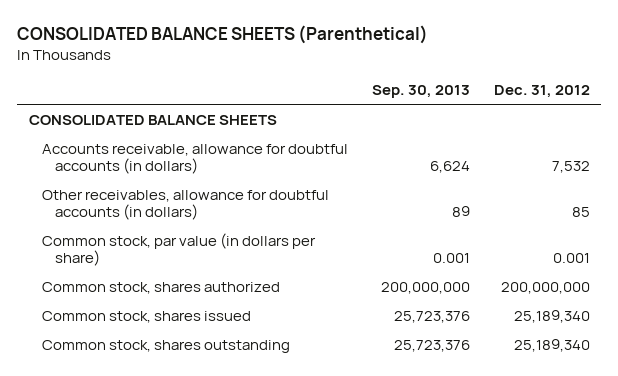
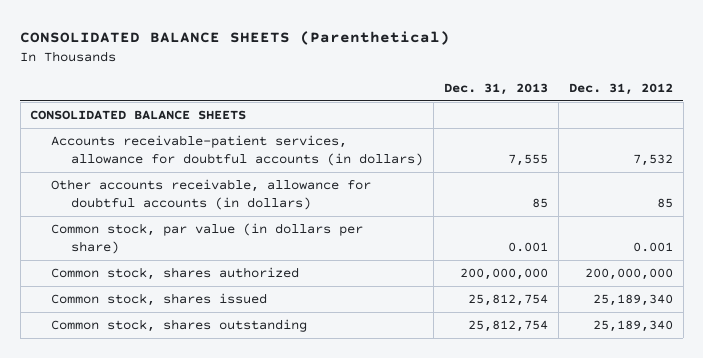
[371,85,470,99] Sep. 30, 2013 -> none
none -> [443,83,548,96] Dec. 31, 2013
[41,143,348,175] Accounts receivable, allowance for doubtful accounts (in dollars) -> [50,135,423,166] Accounts receivable-patient services, allowance for doubtful accounts (in dollars)
[41,189,329,221] Other receivables, allowance for doubtful accounts (in dollars) -> [50,179,371,210] Other accounts receivable, allowance for doubtful accounts (in dollars)

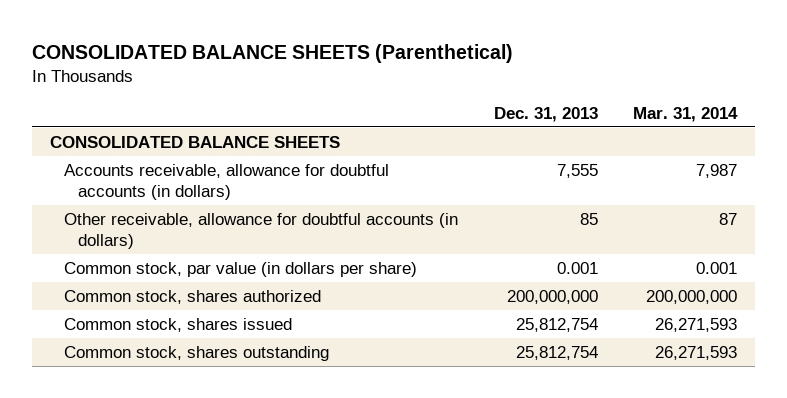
[568,83,673,96] Dec. 31, 2012 -> none
none -> [632,106,738,122] Mar. 31, 2014
[50,135,423,166] Accounts receivable-patient services, allowance for doubtful accounts (in dollars) -> [64,163,390,200] Accounts receivable, allowance for doubtful accounts (in dollars)
[50,179,371,210] Other accounts receivable, allowance for doubtful accounts (in dollars) -> [64,212,459,249] Other receivable, allowance for doubtful accounts (in dollars)

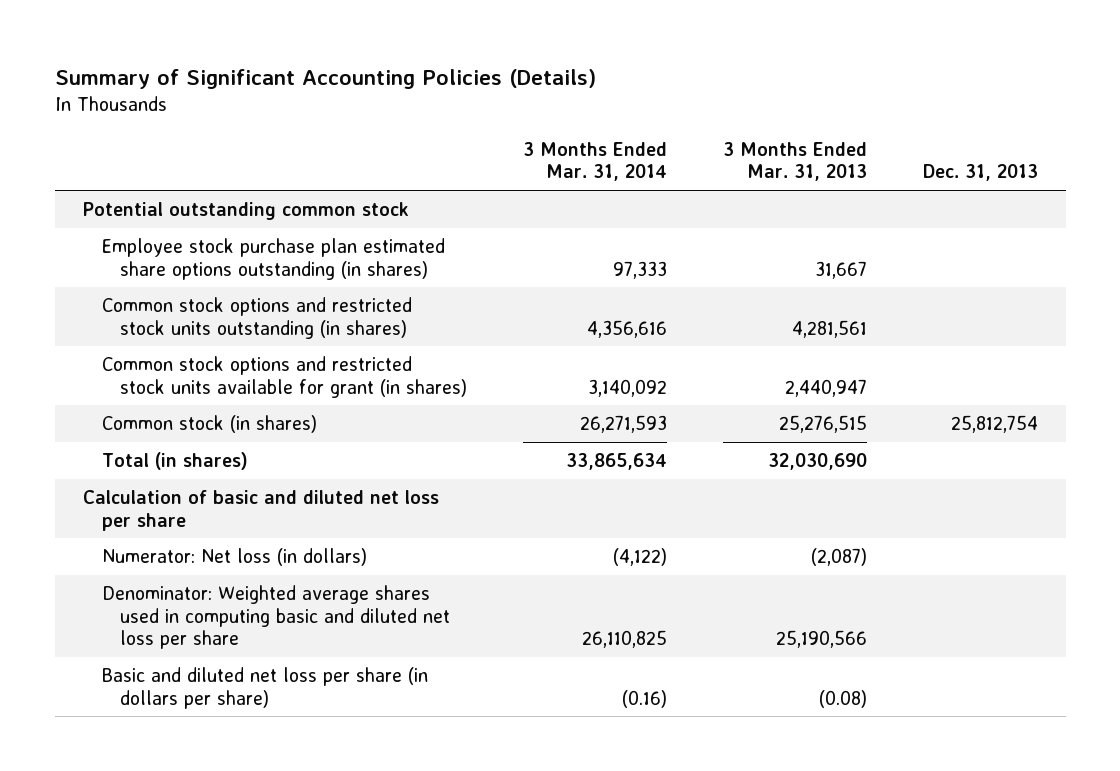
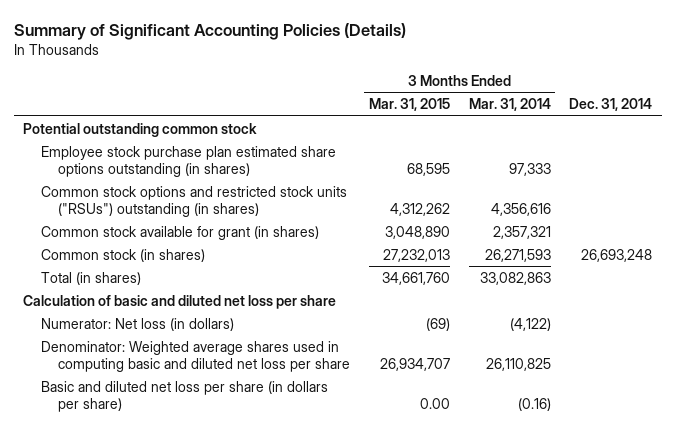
[722,141,867,182] 3 Months Ended Mar. 31, 2013 -> none
[922,164,1038,182] Dec. 31, 2013 -> none
none -> [368,98,450,112] Mar. 31, 2015
none -> [569,98,653,112] Dec. 31, 2014
[101,297,412,339] Common stock options and restricted stock units outstanding (in shares) -> [40,185,347,217] Common stock options and restricted stock units ("RSUs") outstanding (in shares)
[101,356,468,398] Common stock options and restricted stock units available for grant (in shares) -> [40,225,319,240] Common stock available for grant (in shares)
[588,378,668,397] 3,140,092 -> [492,225,551,239] 2,357,321
[566,453,668,471] 33,865,634 -> [479,271,551,285] 33,082,863

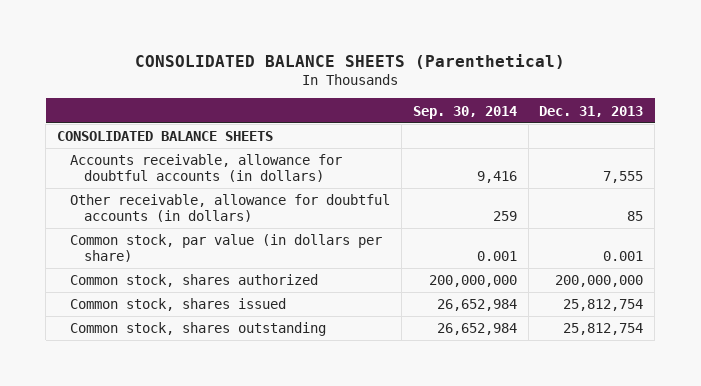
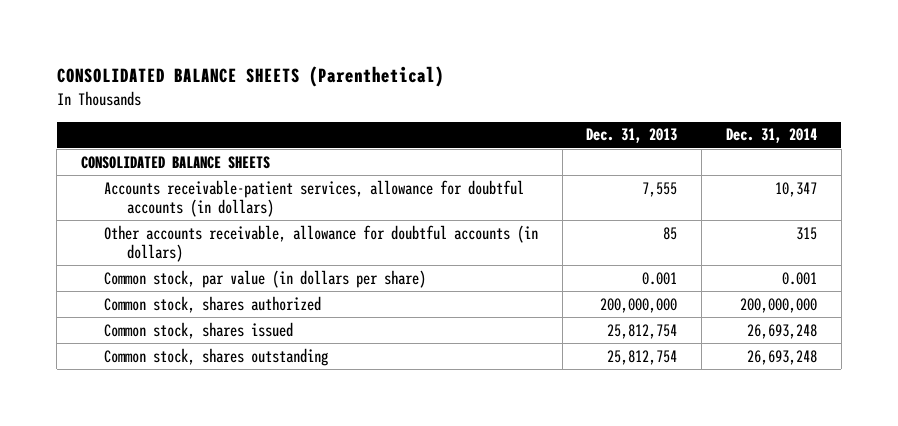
[412,105,517,119] Sep. 30, 2014 -> none
none -> [725,128,817,144] Dec. 31, 2014
[70,154,343,182] Accounts receivable, allowance for doubtful accounts (in dollars) -> [103,179,524,218] Accounts receivable-patient services, allowance for doubtful accounts (in dollars)
[70,194,391,222] Other receivable, allowance for doubtful accounts (in dollars) -> [103,224,538,263] Other accounts receivable, allowance for doubtful accounts (in dollars)

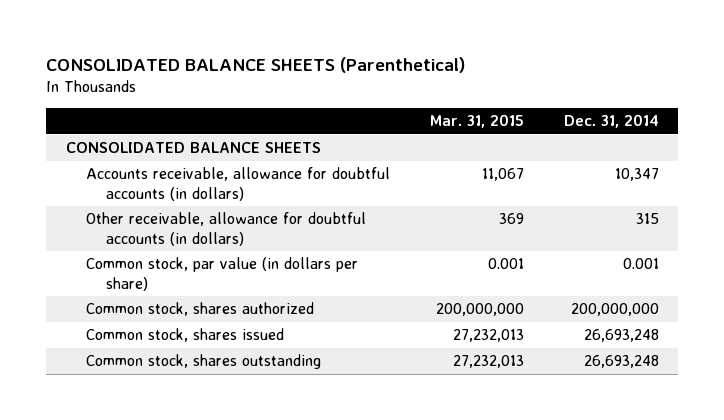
[586,128,678,144] Dec. 31, 2013 -> none
none -> [429,114,524,129] Mar. 31, 2015
[103,179,524,218] Accounts receivable-patient services, allowance for doubtful accounts (in dollars) -> [85,167,390,201] Accounts receivable, allowance for doubtful accounts (in dollars)
[103,224,538,263] Other accounts receivable, allowance for doubtful accounts (in dollars) -> [85,212,366,246] Other receivable, allowance for doubtful accounts (in dollars)

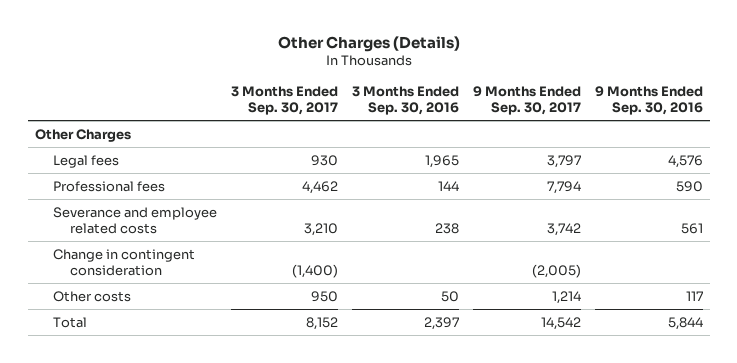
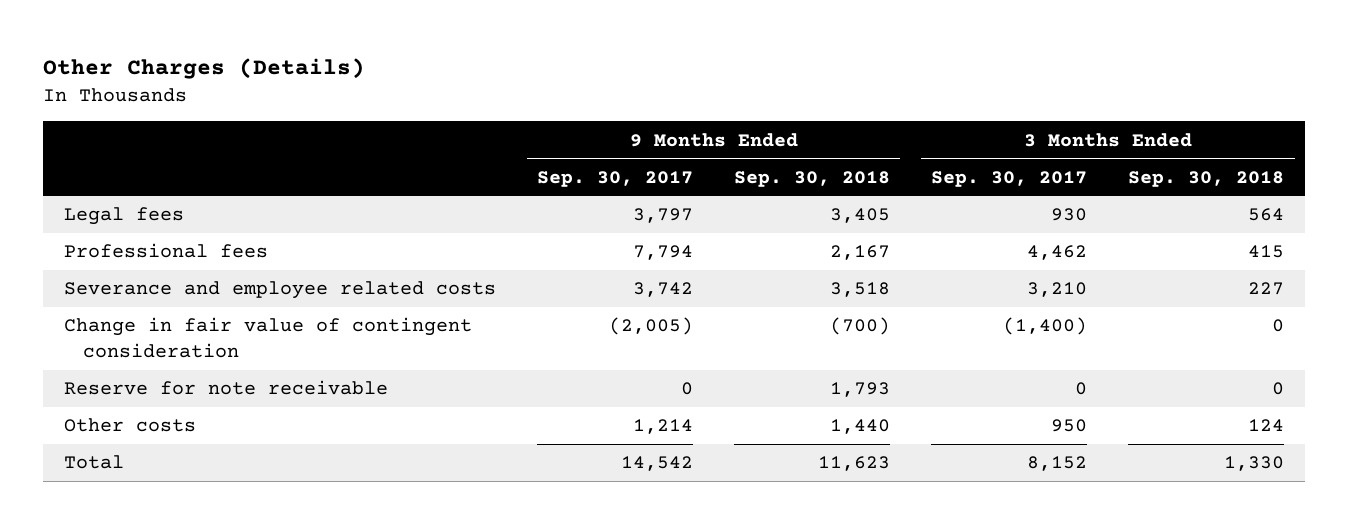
[351,85,459,116] 3 Months Ended Sep. 30, 2016 -> none
[594,85,703,116] 9 Months Ended Sep. 30, 2016 -> none
none -> [734,170,891,187] Sep. 30, 2018
none -> [1128,170,1285,187] Sep. 30, 2018
[34,128,131,142] Other Charges -> none
[52,248,195,276] Change in contingent consideration -> [63,317,472,359] Change in fair value of contingent consideration
none -> [63,380,388,396] Reserve for note receivable

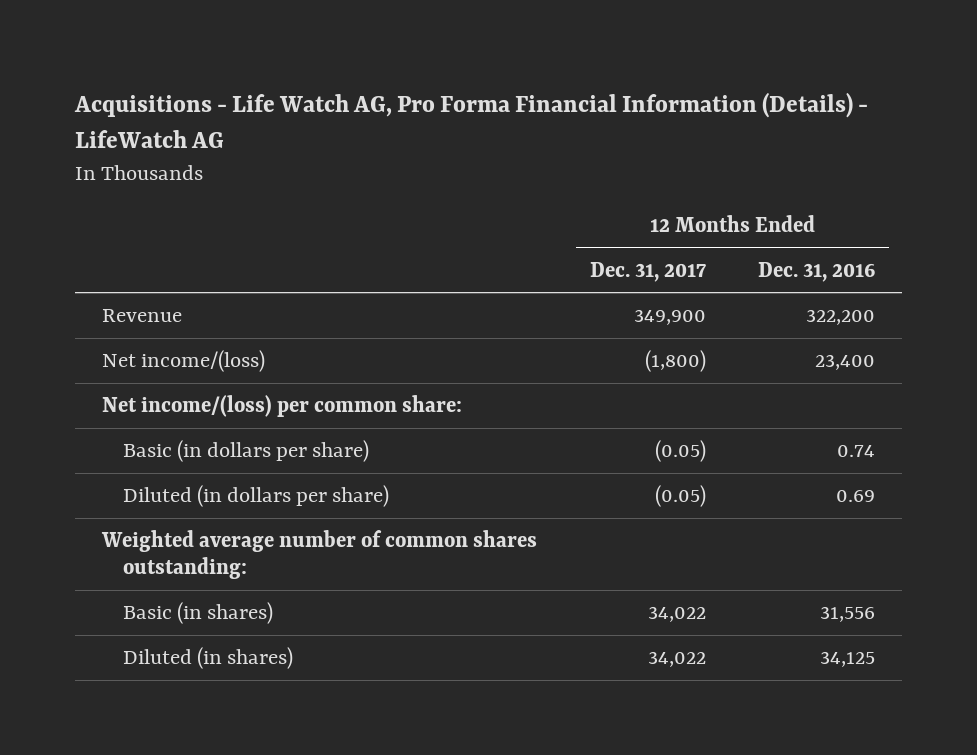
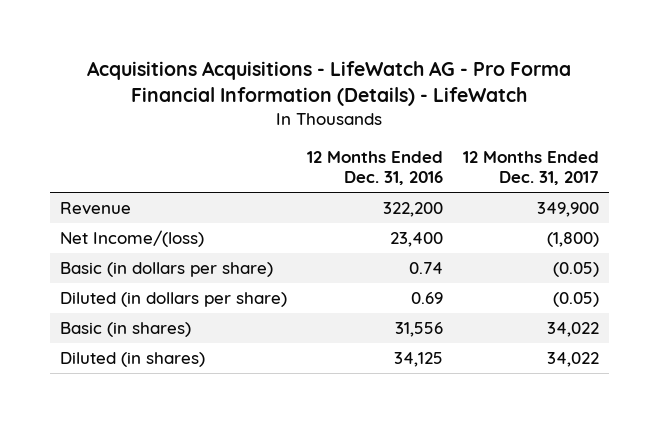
[74,91,869,149] Acquisitions - Life Watch AG, Pro Forma Financial Information (Details) - LifeWatch AG -> [87,61,572,107] Acquisitions Acquisitions - LifeWatch AG - Pro Forma Financial Information (Details) - LifeWatch
[101,394,462,417] Net income/(loss) per common share: -> none
[101,349,265,372] Net income/(loss) -> [59,230,204,248] Net Income/(loss)
[100,529,537,580] Weighted average number of common shares outstanding: -> none

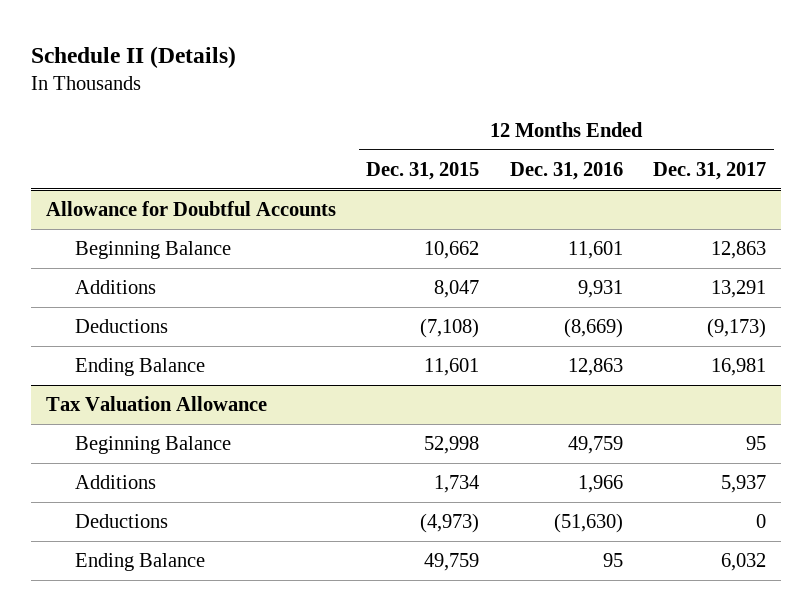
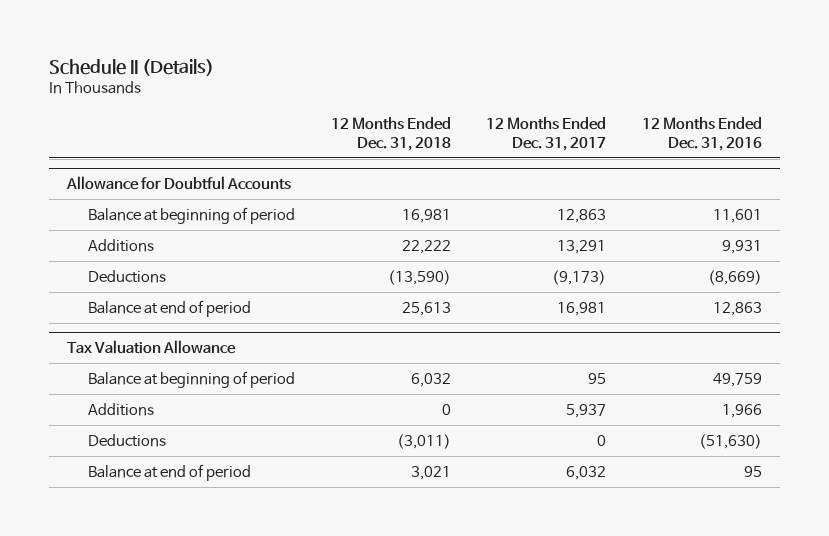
[366,161,480,180] Dec. 31, 2015 -> none
none -> [330,116,451,151] 12 Months Ended Dec. 31, 2018
[74,241,231,260] Beginning Balance -> [88,206,296,224] Balance at beginning of period
[74,358,205,377] Ending Balance -> [88,299,252,317] Balance at end of period
[74,436,231,455] Beginning Balance -> [88,370,296,388] Balance at beginning of period
[74,553,205,572] Ending Balance -> [88,463,252,481] Balance at end of period

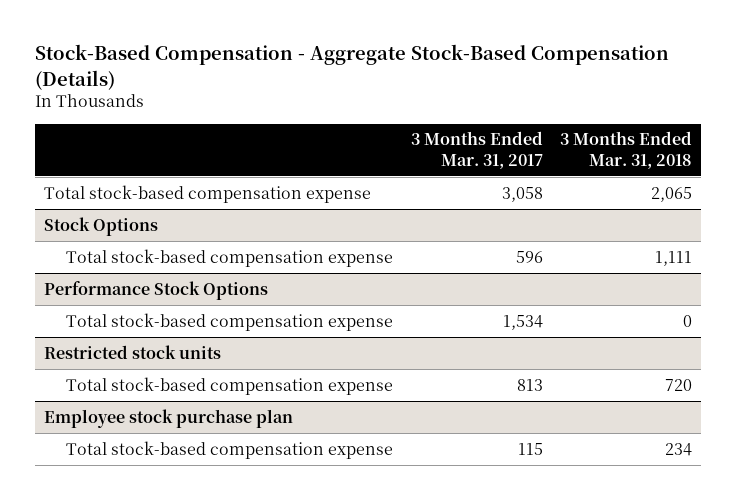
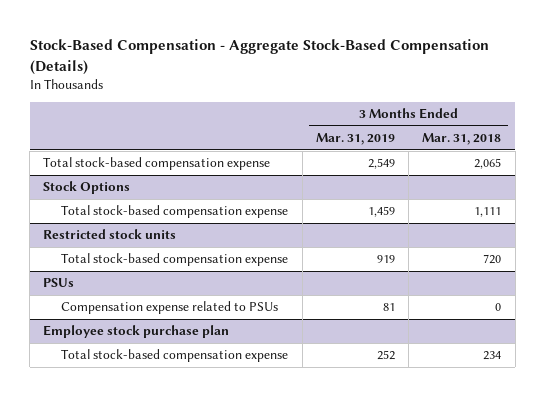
[410,131,543,169] 3 Months Ended Mar. 31, 2017 -> none
none -> [315,132,395,145] Mar. 31, 2019
[43,280,268,300] Performance Stock Options -> none
[66,312,394,331] Total stock-based compensation expense -> none
none -> [43,278,75,288] PSUs
none -> [61,301,279,315] Compensation expense related to PSUs

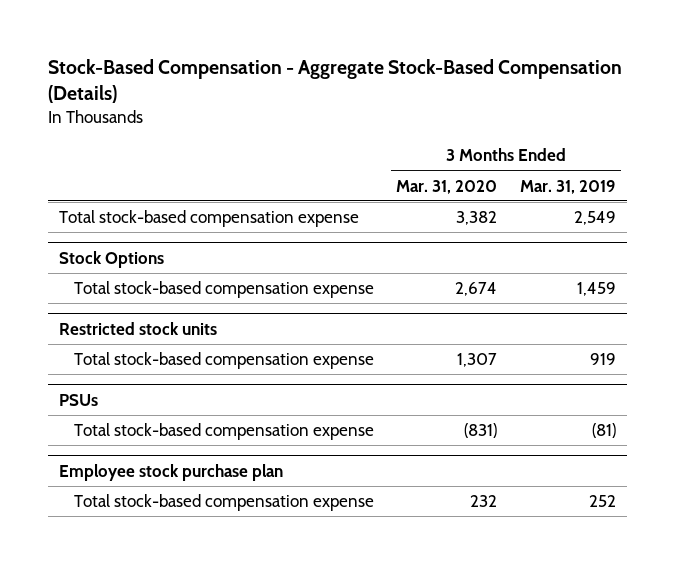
[422,132,502,145] Mar. 31, 2018 -> none
none -> [396,179,498,194] Mar. 31, 2020
[61,301,279,315] Compensation expense related to PSUs -> none
none -> [73,423,374,441] Total stock-based compensation expense

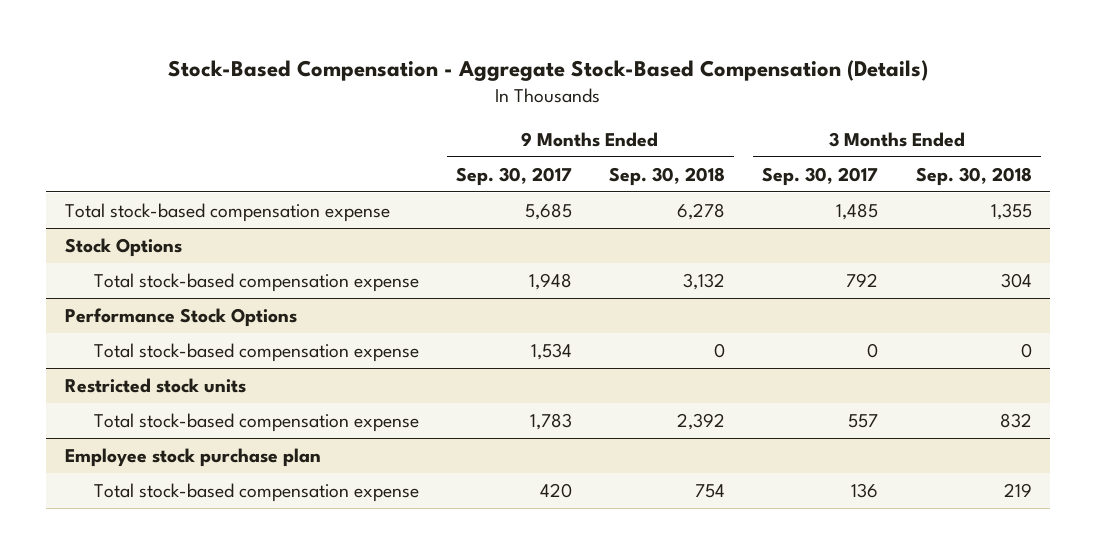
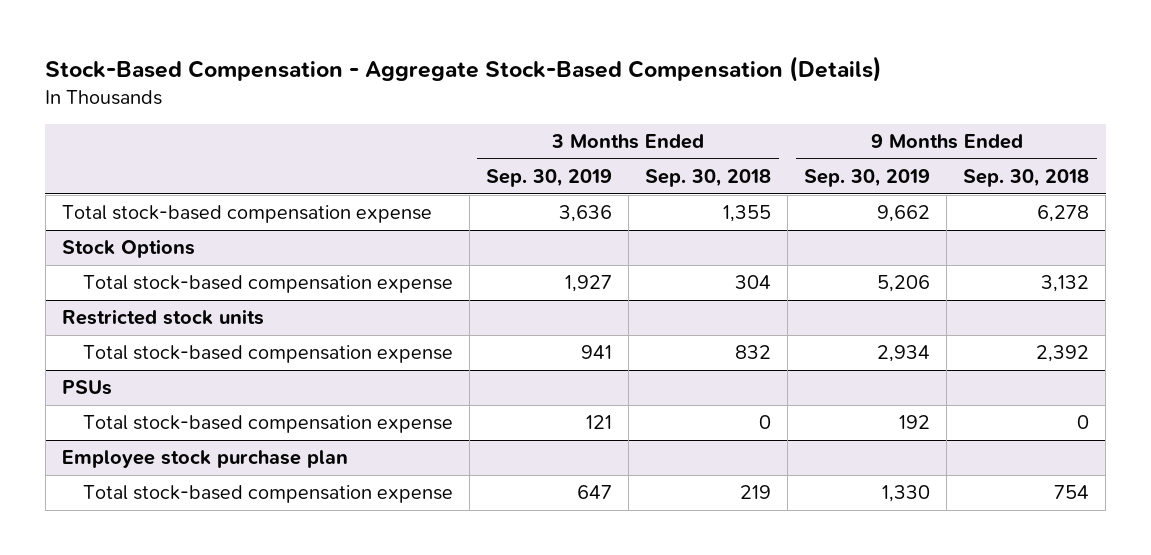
[455,166,572,186] Sep. 30, 2017 -> none
[762,166,879,186] Sep. 30, 2017 -> none
none -> [485,169,612,188] Sep. 30, 2019
none -> [804,169,931,188] Sep. 30, 2019
[64,307,297,327] Performance Stock Options -> none
[93,342,419,362] Total stock-based compensation expense -> none
none -> [62,380,113,396] PSUs
none -> [82,415,453,434] Total stock-based compensation expense

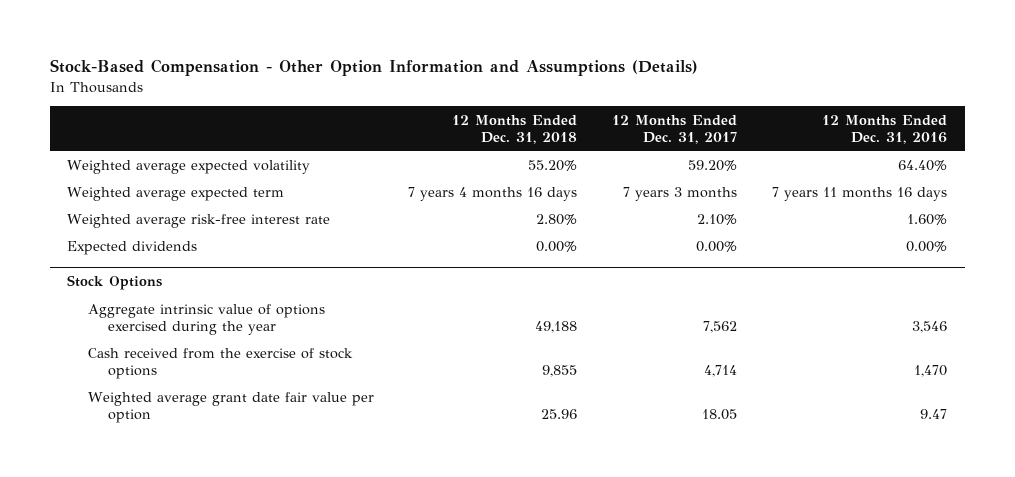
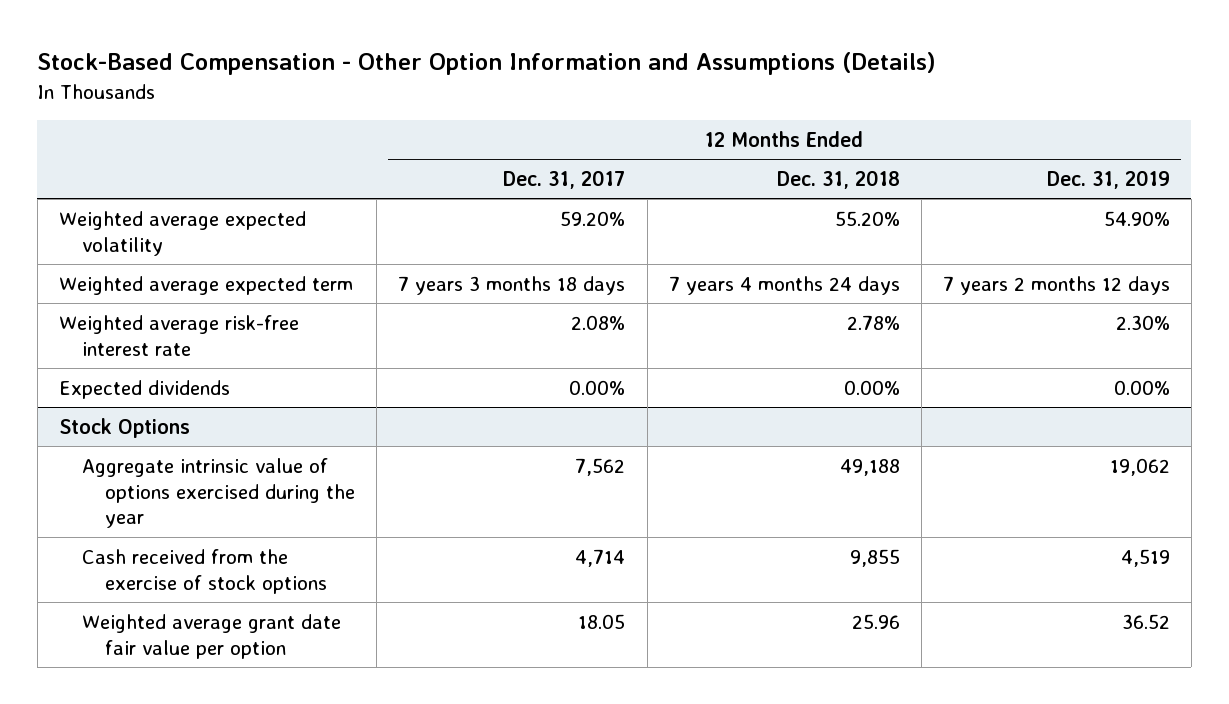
[822,114,948,144] 12 Months Ended Dec. 31, 2016 -> none
none -> [1046,169,1170,189] Dec. 31, 2019
[408,186,578,201] 7 years 4 months 16 days -> [668,275,900,295] 7 years 4 months 24 days
[623,186,738,201] 7 years 3 months -> [398,275,626,295] 7 years 3 months 18 days
[536,213,578,225] 2.80% -> [846,314,900,330] 2.78%
[697,213,738,225] 2.10% -> [571,314,626,330] 2.08%

